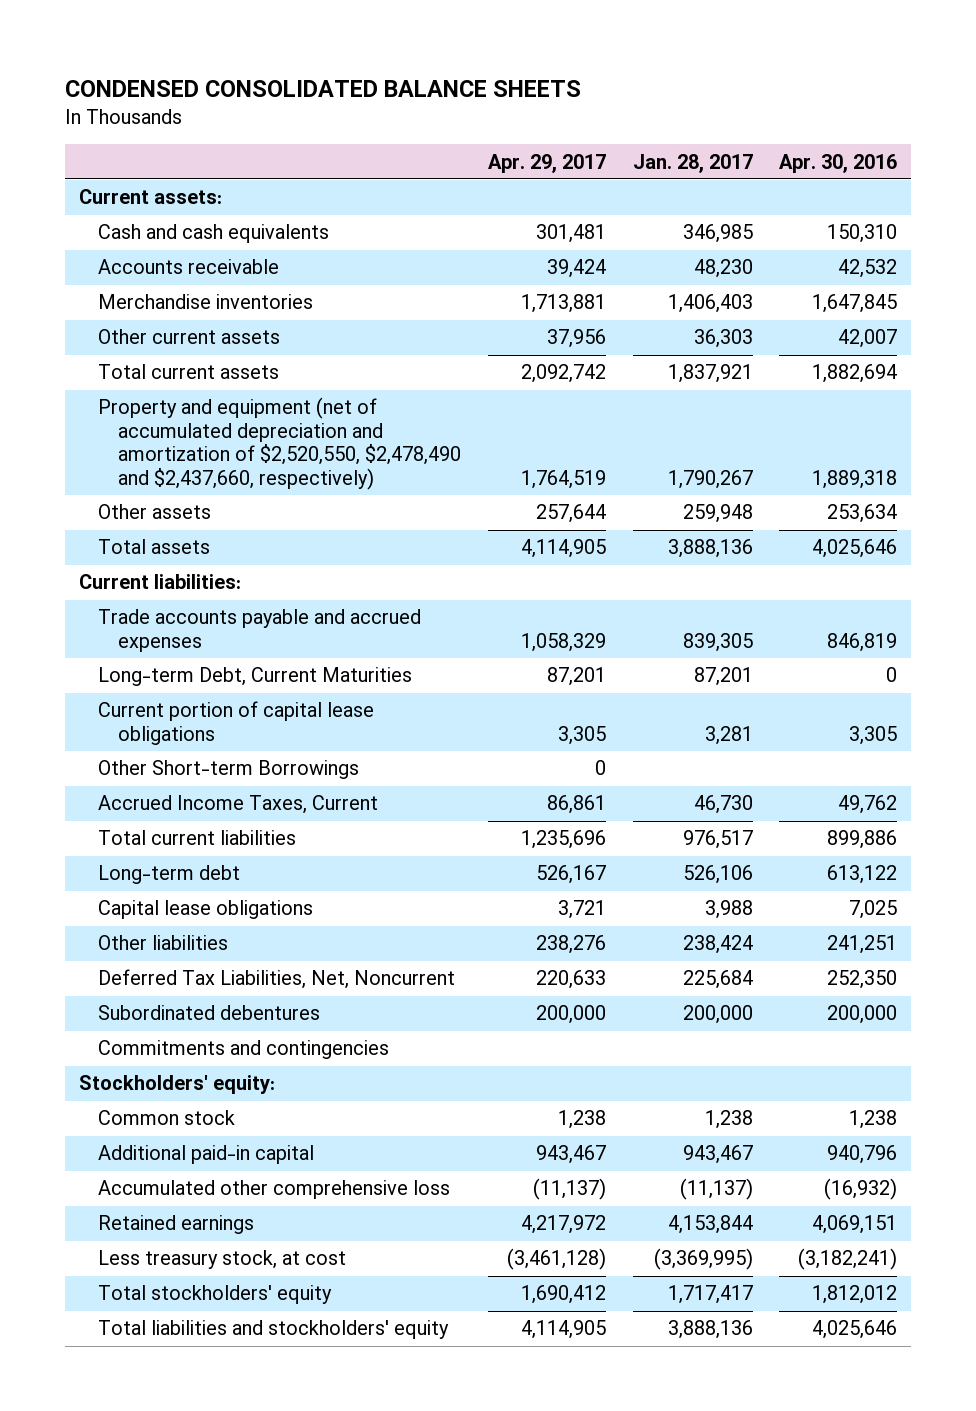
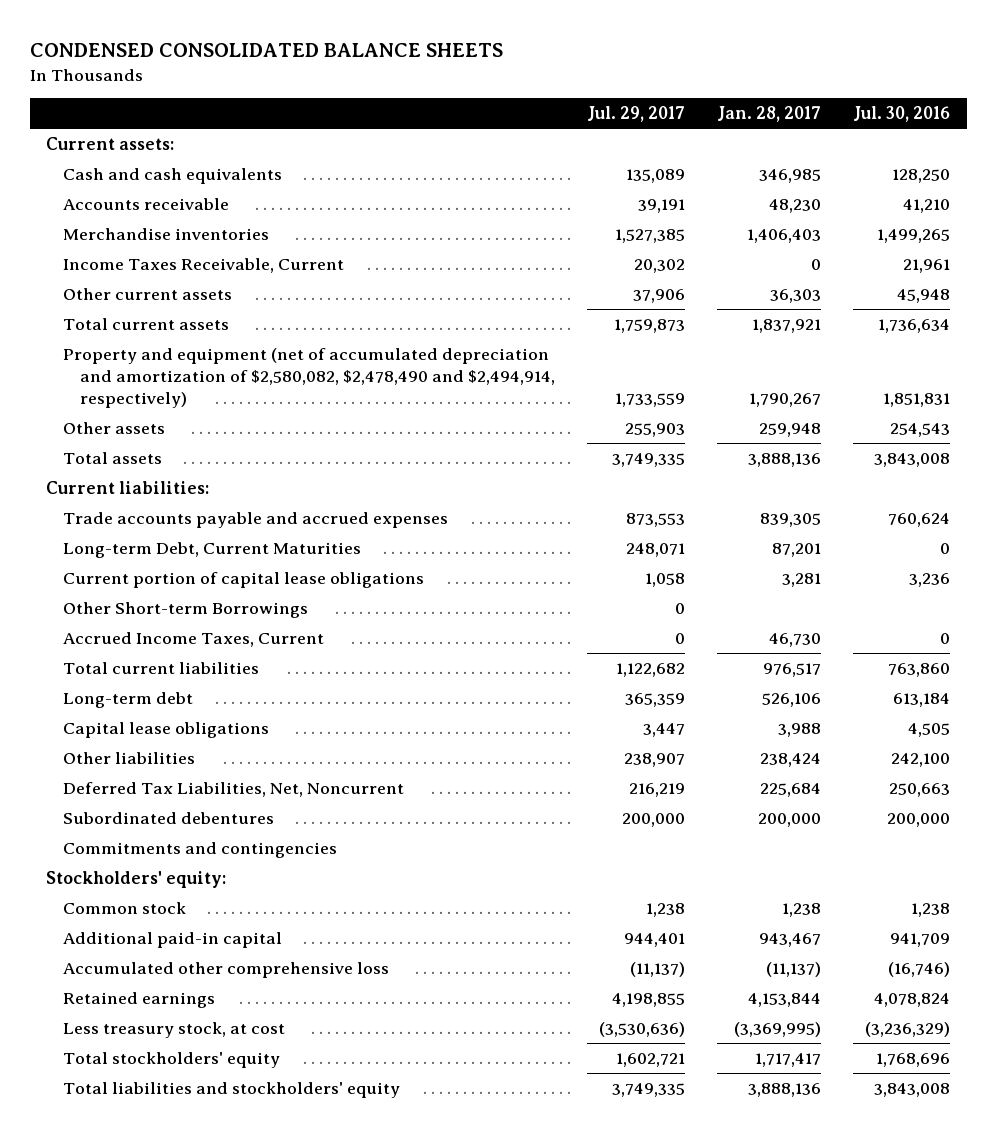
[487,153,606,173] Apr. 29, 2017 -> none
[779,153,898,173] Apr. 30, 2016 -> none
none -> [587,106,686,123] Jul. 29, 2017
none -> [853,106,951,123] Jul. 30, 2016
none -> [62,258,344,274] Income Taxes Receivable, Current
[98,397,461,490] Property and equipment (net of accumulated depreciation and amortization of $2,520,550, $2,478,490 and $2,437,660, respectively) -> [62,348,555,408] Property and equipment (net of accumulated depreciation and amortization of $2,580,082, $2,478,490 and $2,494,914, respectively)

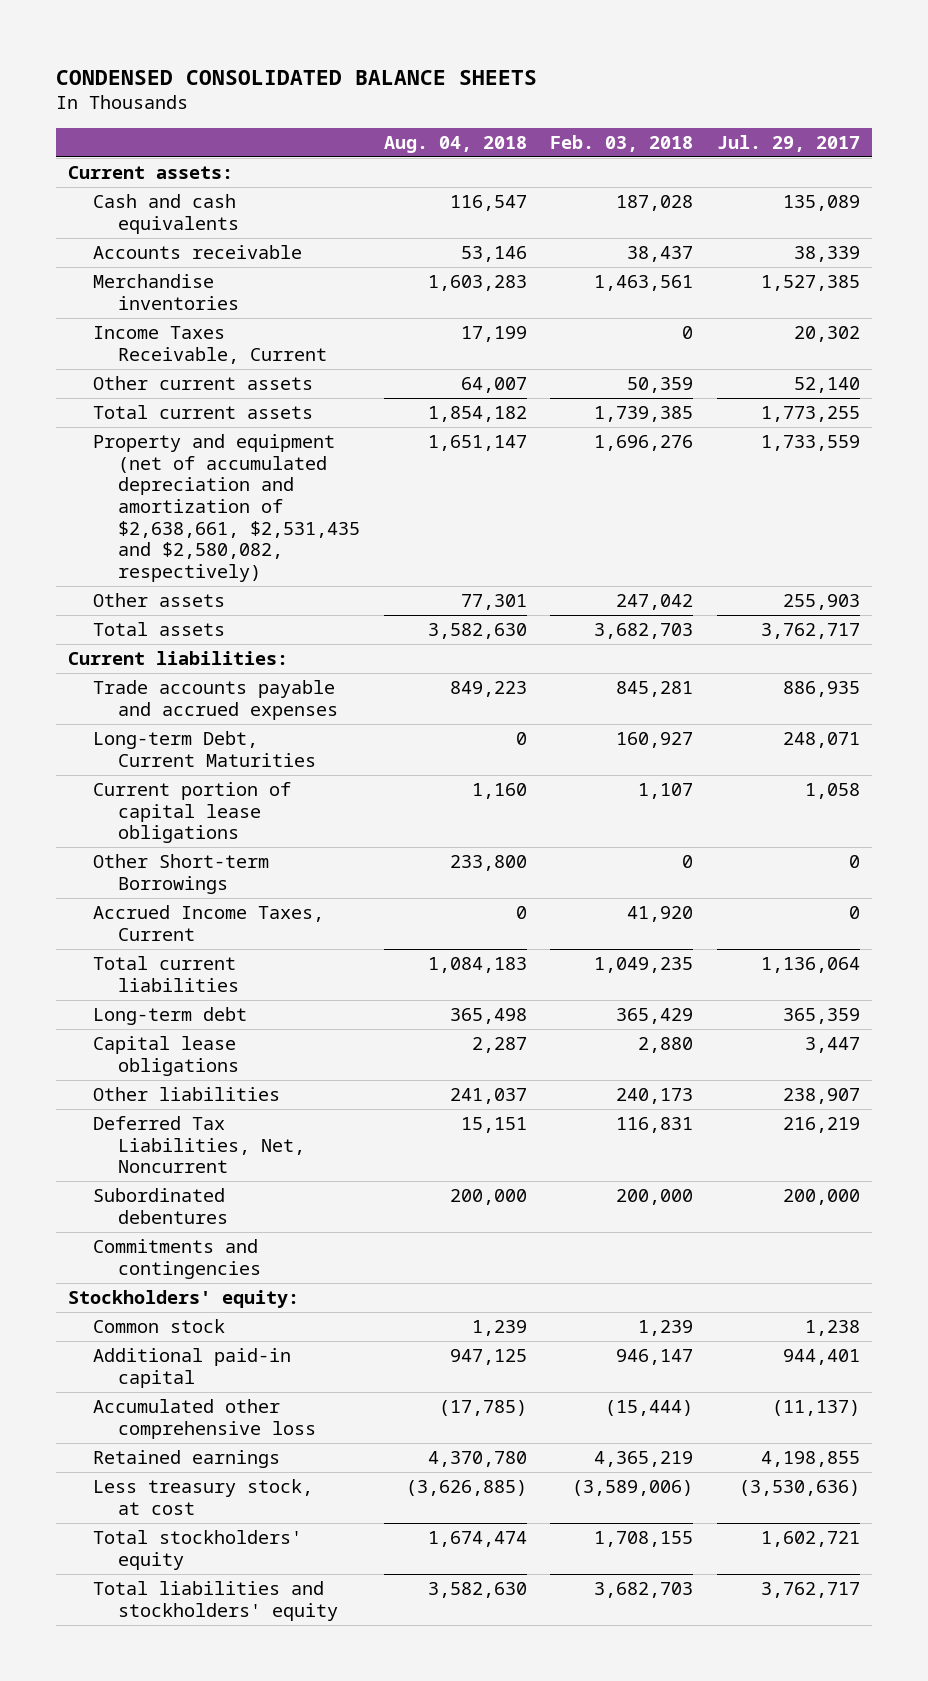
[717,106,822,123] Jan. 28, 2017 -> none
[853,106,951,123] Jul. 30, 2016 -> none
none -> [383,135,527,153] Aug. 04, 2018
none -> [550,134,694,152] Feb. 03, 2018
[638,199,686,214] 39,191 -> [793,246,860,263] 38,339
[633,289,686,304] 37,906 -> [793,377,860,394] 52,140
[614,319,686,334] 1,759,873 -> [760,406,860,423] 1,773,255
[62,348,555,408] Property and equipment (net of accumulated depreciation and amortization of $2,580,082, $2,478,490 and $2,494,914, respectively) -> [93,434,360,582] Property and equipment (net of accumulated depreciation and amortization of $2,638,661, $2,531,435 and $2,580,082, respectively)
[612,453,686,468] 3,749,335 -> [760,623,860,640] 3,762,717
[626,513,686,528] 873,553 -> [782,681,860,698] 886,935
[616,663,686,678] 1,122,682 -> [760,957,860,974] 1,136,064
[612,1083,686,1098] 3,749,335 -> [760,1582,860,1599] 3,762,717

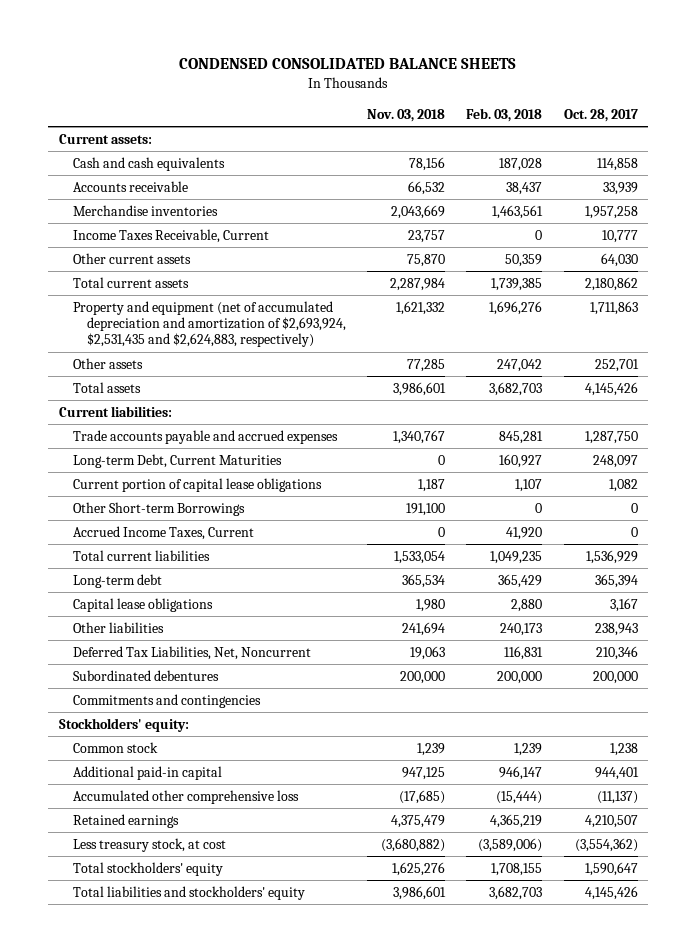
[383,135,527,153] Aug. 04, 2018 -> none
[716,134,860,152] Jul. 29, 2017 -> none
none -> [367,108,446,122] Nov. 03, 2018
none -> [563,108,638,122] Oct. 28, 2017
[93,434,360,582] Property and equipment (net of accumulated depreciation and amortization of $2,638,661, $2,531,435 and $2,580,082, respectively) -> [72,300,346,348] Property and equipment (net of accumulated depreciation and amortization of $2,693,924, $2,531,435 and $2,624,883, respectively)

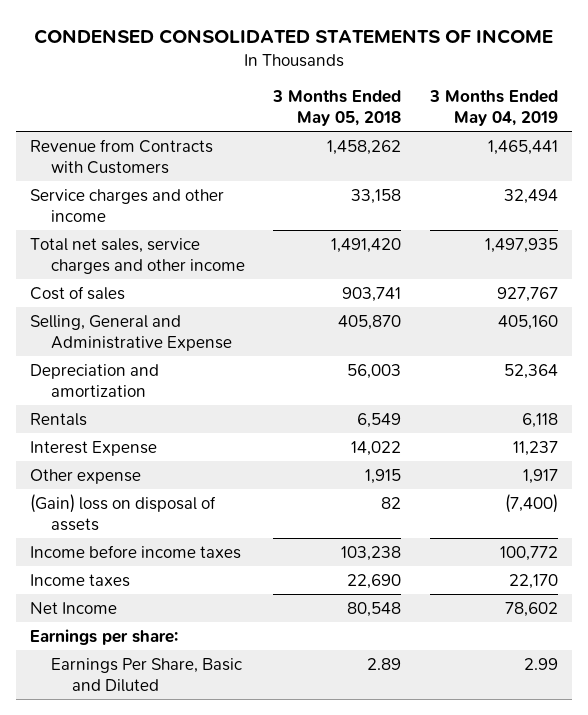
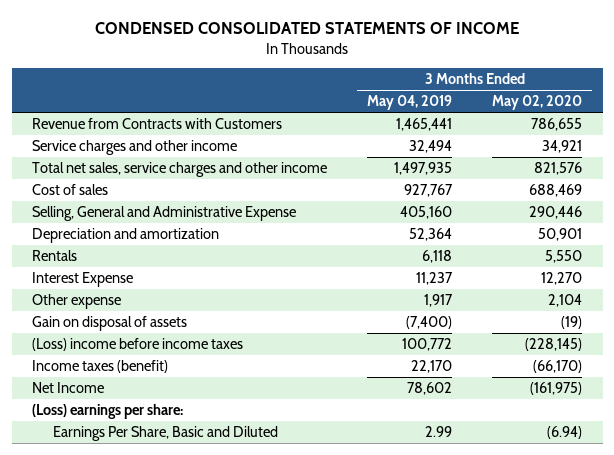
[272,90,402,126] 3 Months Ended May 05, 2018 -> none
none -> [492,95,583,111] May 02, 2020
[30,493,217,531] (Gain) loss on disposal of assets -> [31,316,187,332] Gain on disposal of assets
[30,544,242,559] Income before income taxes -> [31,338,243,352] (Loss) income before income taxes
[30,573,131,587] Income taxes -> [31,360,168,374] Income taxes (benefit)
[30,628,179,645] Earnings per share: -> [31,404,183,420] (Loss) earnings per share:

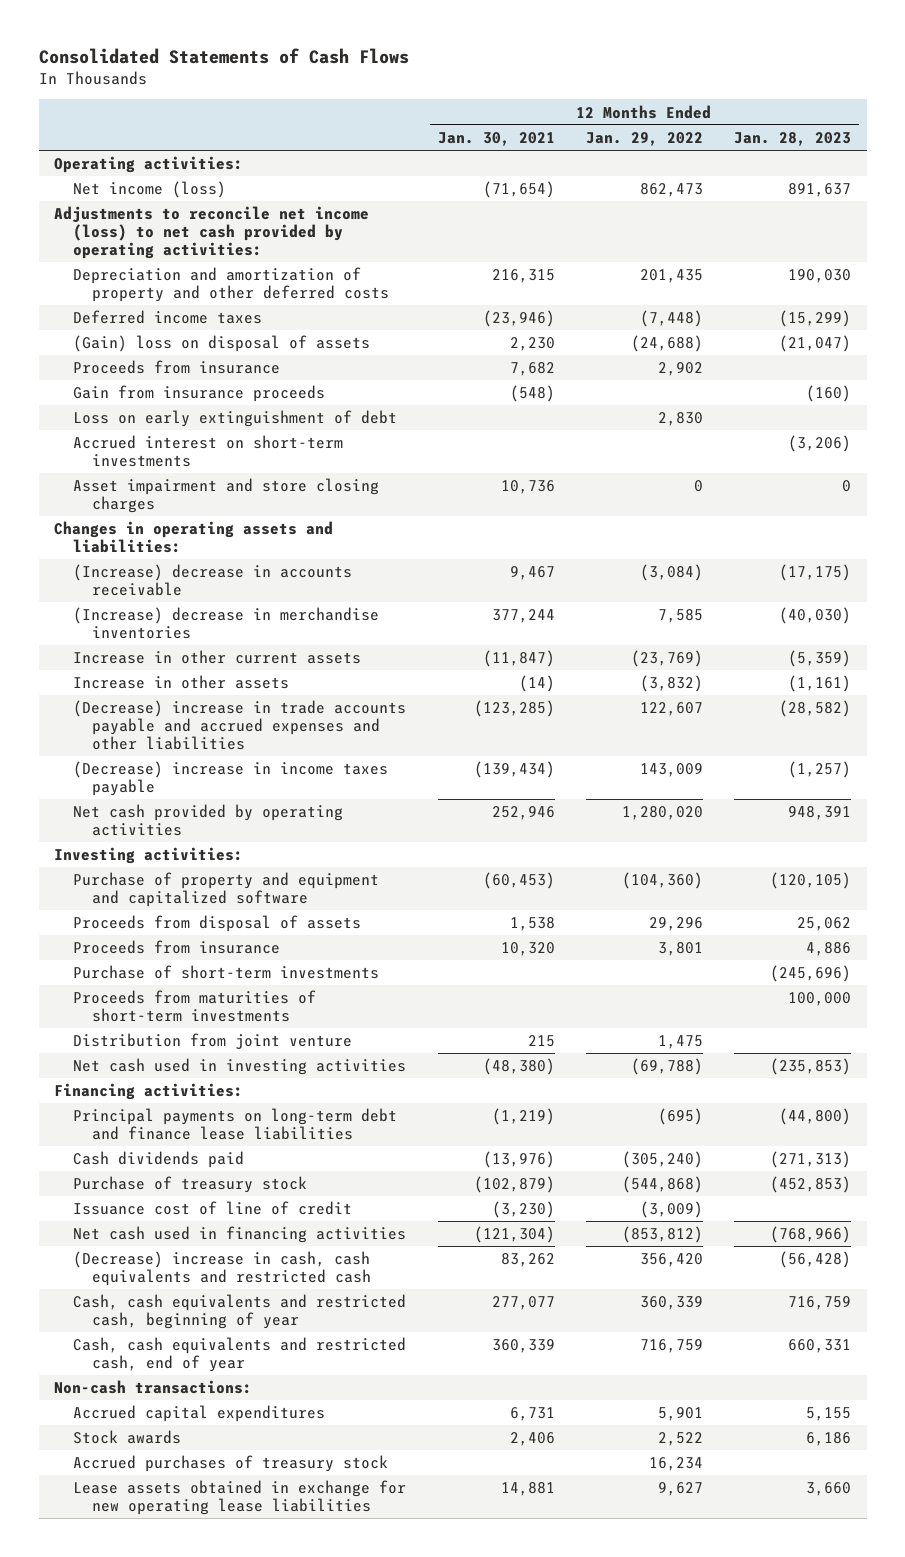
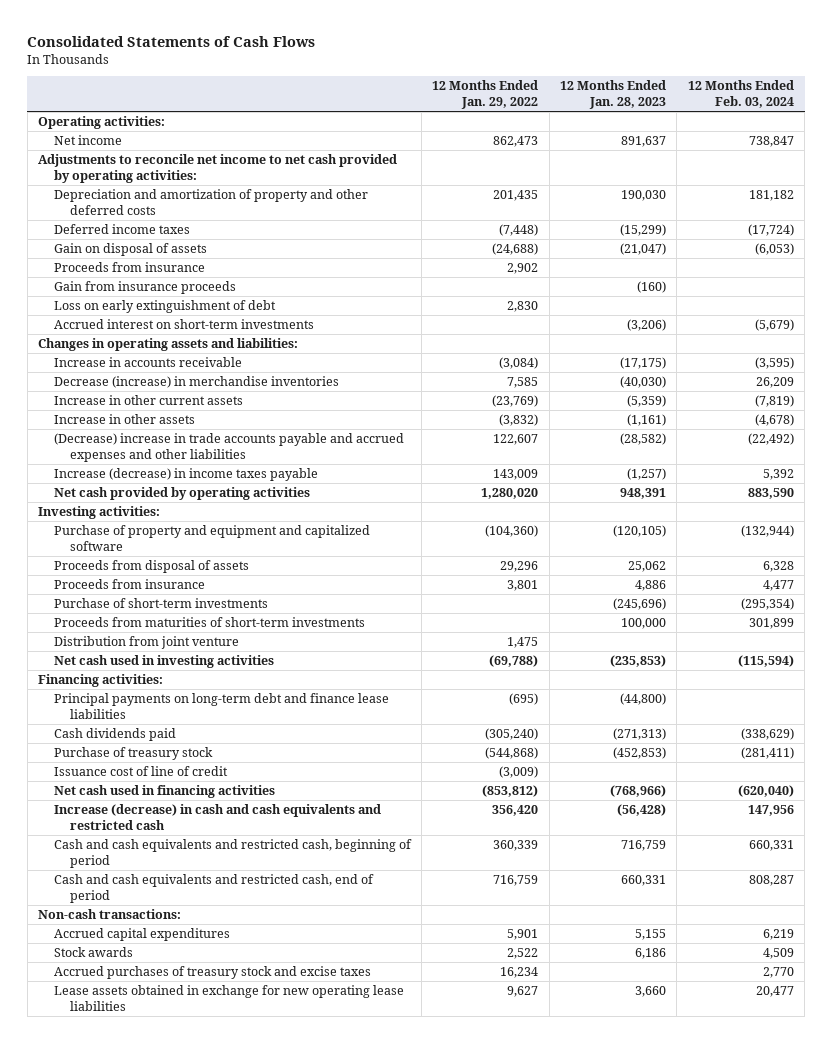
[437,132,555,147] Jan. 30, 2021 -> none
none -> [687,80,794,109] 12 Months Ended Feb. 03, 2024
[73,181,227,199] Net income (loss) -> [53,135,122,146] Net income
[54,206,370,260] Adjustments to reconcile net income (loss) to net cash provided by operating activities: -> [38,154,398,183] Adjustments to reconcile net income to net cash provided by operating activities:
[73,335,371,353] (Gain) loss on disposal of assets -> [53,243,207,257] Gain on disposal of assets
[73,478,380,514] Asset impairment and store closing charges -> none
[73,564,353,597] (Increase) decrease in accounts receivable -> [53,357,242,368] Increase in accounts receivable
[73,607,380,640] (Increase) decrease in merchandise inventories -> [53,376,339,389] Decrease (increase) in merchandise inventories
[73,761,389,797] (Decrease) increase in income taxes payable -> [53,468,318,482] Increase (decrease) in income taxes payable
[73,1251,372,1287] (Decrease) increase in cash, cash equivalents and restricted cash -> [53,804,381,830] Increase (decrease) in cash and cash equivalents and restricted cash
[73,1294,407,1330] Cash, cash equivalents and restricted cash, beginning of year -> [53,839,412,868] Cash and cash equivalents and restricted cash, beginning of period
[73,1337,407,1373] Cash, cash equivalents and restricted cash, end of year -> [53,874,374,903] Cash and cash equivalents and restricted cash, end of period
[73,1455,389,1473] Accrued purchases of treasury stock -> [53,966,371,980] Accrued purchases of treasury stock and excise taxes

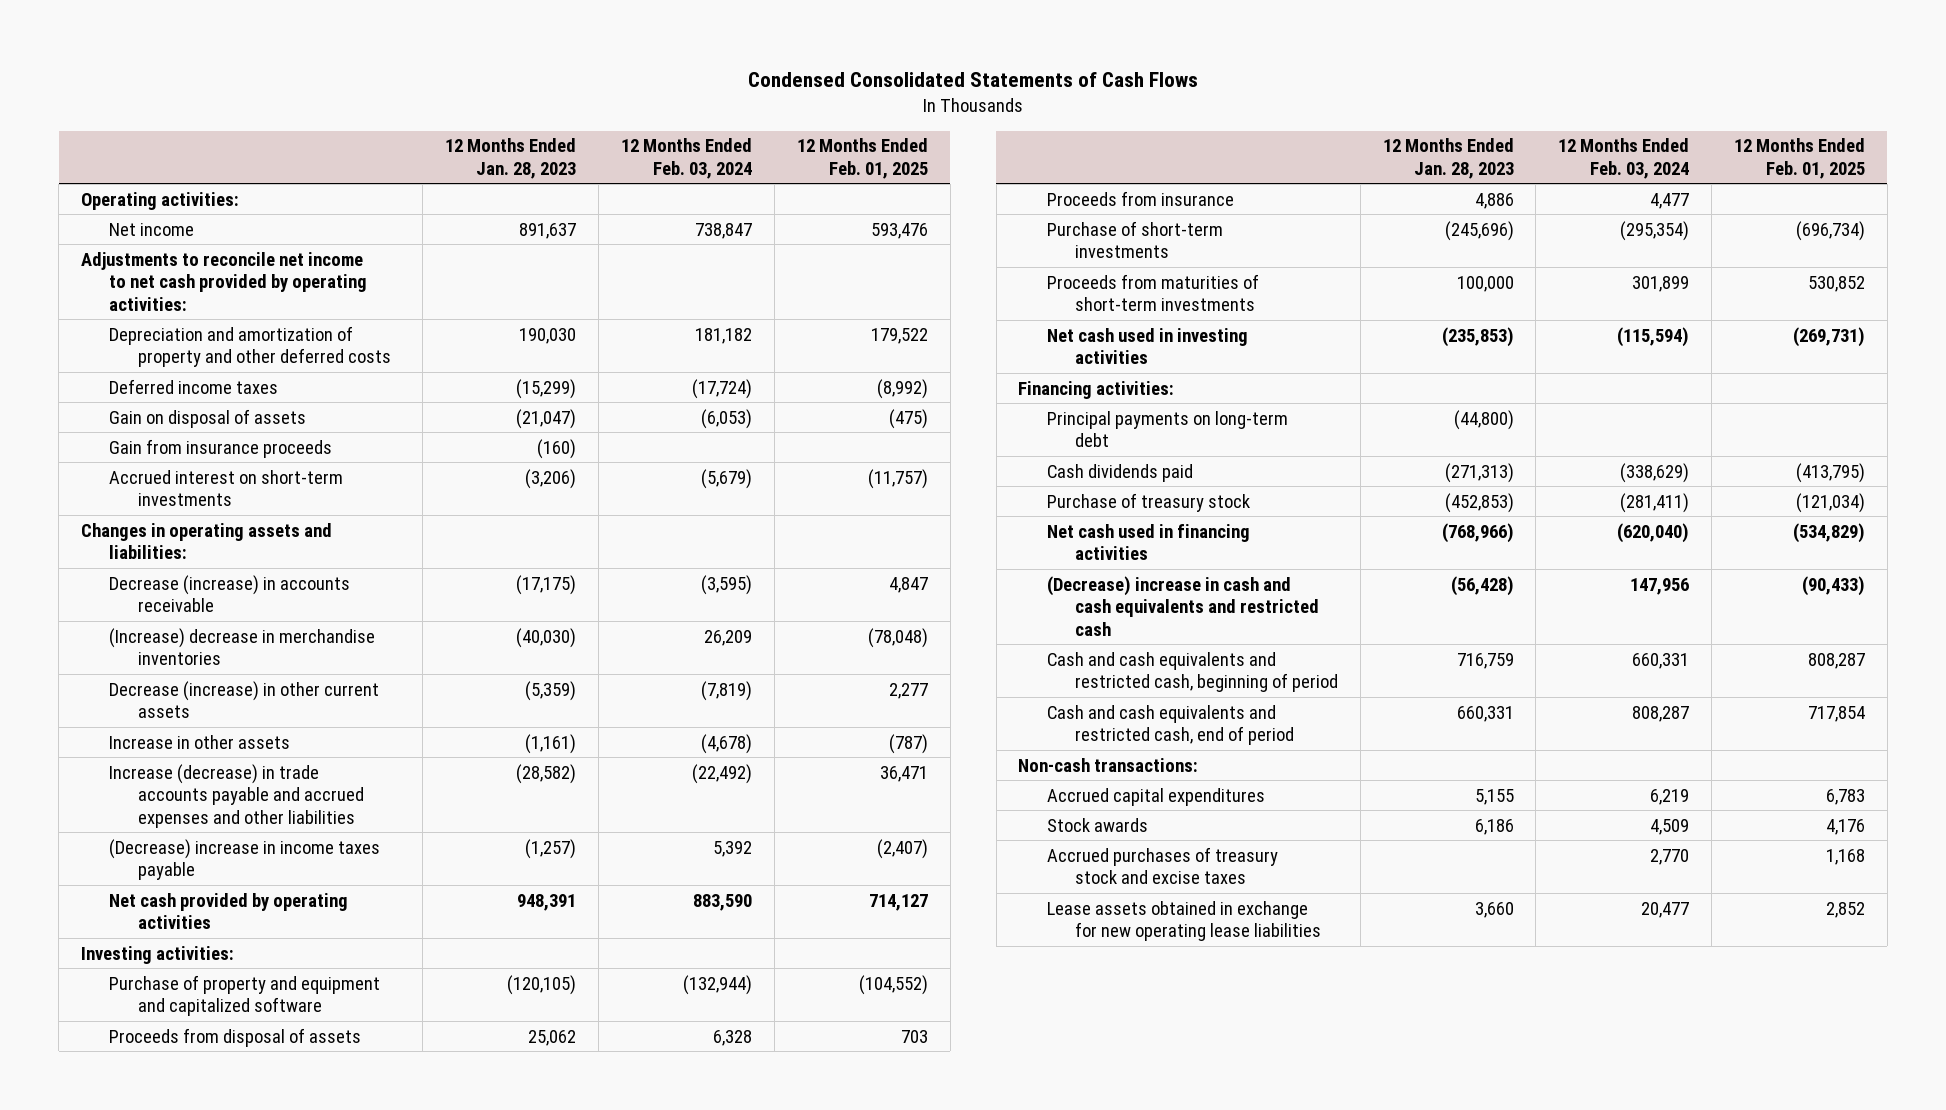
[27,35,316,47] Consolidated Statements of Cash Flows -> [748,72,1199,88] Condensed Consolidated Statements of Cash Flows
[432,80,539,110] 12 Months Ended Jan. 29, 2022 -> none
none -> [796,138,928,179] 12 Months Ended Feb. 01, 2025
[53,262,205,273] Proceeds from insurance -> none
[53,300,276,314] Loss on early extinguishment of debt -> none
[53,357,242,368] Increase in accounts receivable -> [109,574,351,613] Decrease (increase) in accounts receivable
[53,376,339,389] Decrease (increase) in merchandise inventories -> [109,627,376,666] (Increase) decrease in merchandise inventories
[53,395,243,406] Increase in other current assets -> [109,680,380,719] Decrease (increase) in other current assets
[53,433,404,462] (Decrease) increase in trade accounts payable and accrued expenses and other liabilities -> [109,763,364,828] Increase (decrease) in trade accounts payable and accrued expenses and other liabilities
[53,468,318,482] Increase (decrease) in income taxes payable -> [109,838,381,881] (Decrease) increase in income taxes payable
[53,636,239,650] Distribution from joint venture -> none
[53,693,389,719] Principal payments on long-term debt and finance lease liabilities -> [1046,410,1288,448] Principal payments on long-term debt
[53,766,228,777] Issuance cost of line of credit -> none
[53,804,381,830] Increase (decrease) in cash and cash equivalents and restricted cash -> [1046,575,1319,636] (Decrease) increase in cash and cash equivalents and restricted cash

